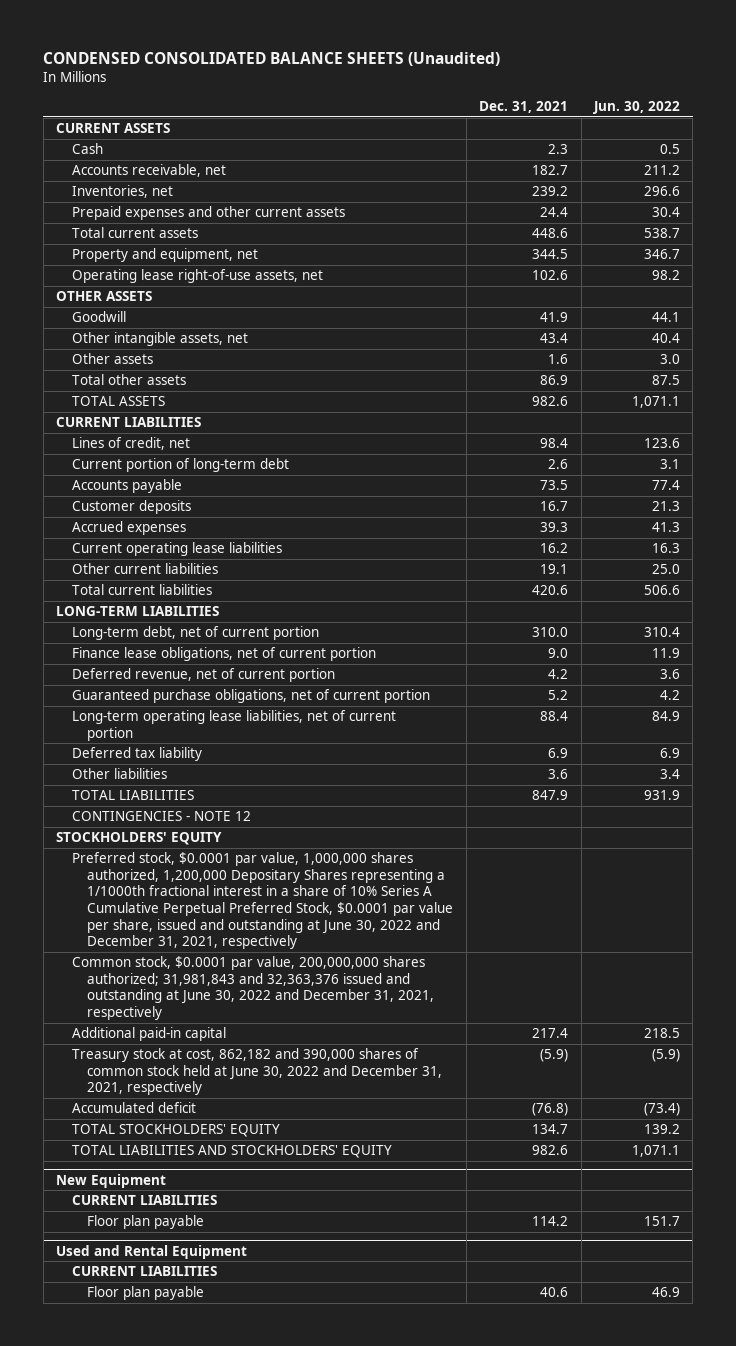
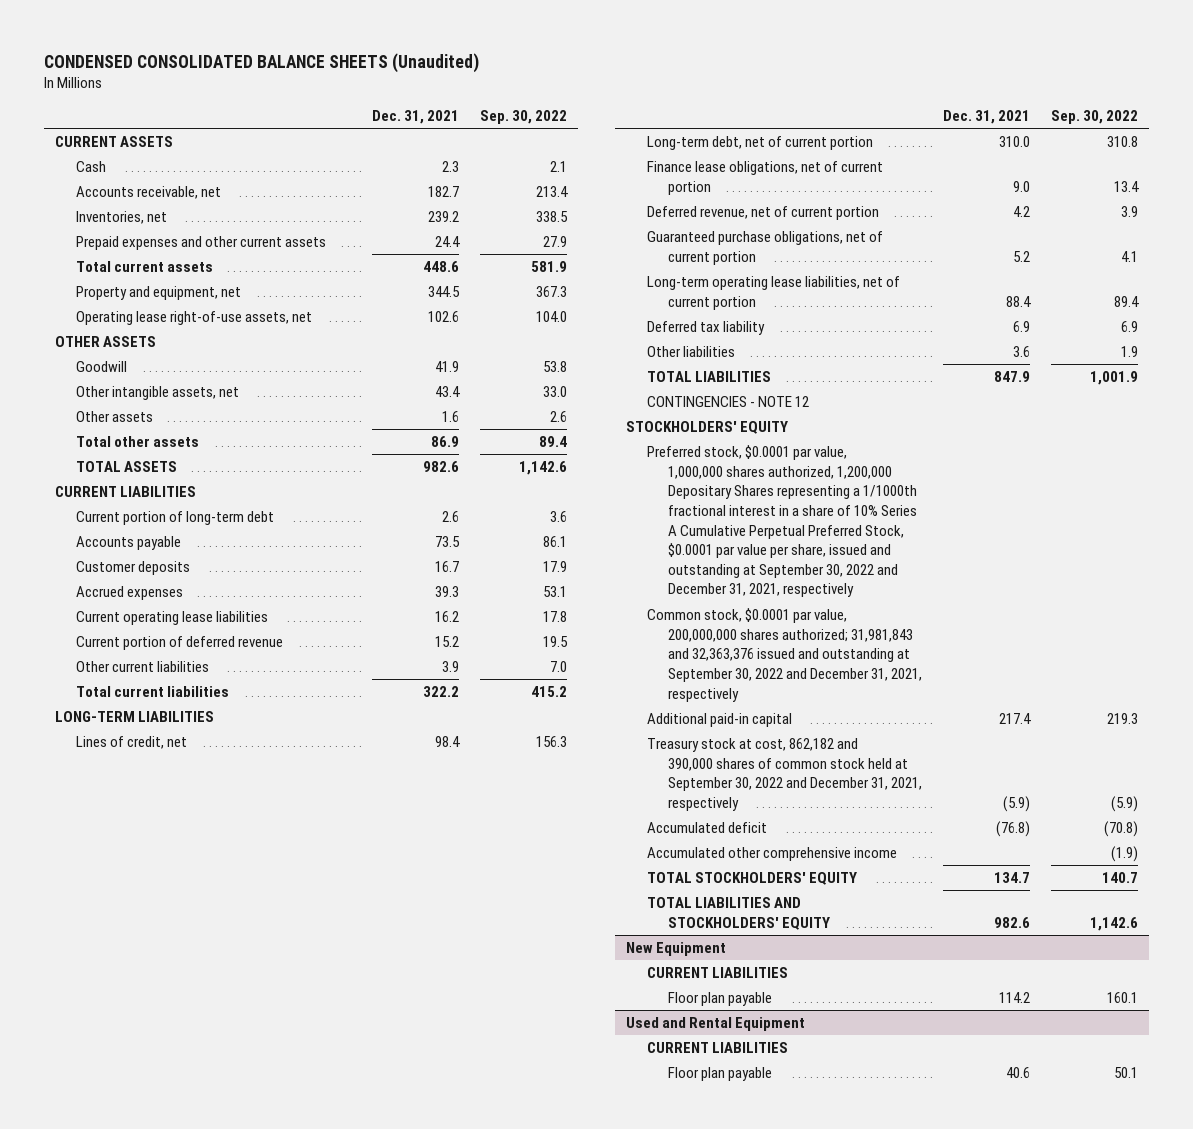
[593,101,681,115] Jun. 30, 2022 -> none
none -> [480,110,568,125] Sep. 30, 2022
none -> [75,636,283,651] Current portion of deferred revenue
[540,564,569,575] 19.1 -> [442,661,460,673] 3.9
[532,585,569,596] 420.6 -> [423,686,460,698] 322.2
[71,437,190,451] Lines of credit, net -> [75,736,187,750] Lines of credit, net
[71,852,454,950] Preferred stock, $0.0001 par value, 1,000,000 shares authorized, 1,200,000 Depositary Shares representing a 1/1000th fractional interest in a share of 10% Series A Cumulative Perpetual Preferred Stock, $0.0001 par value per share, issued and outstanding at June 30, 2022 and December 31, 2021, respectively -> [647,445,918,598] Preferred stock, $0.0001 par value, 1,000,000 shares authorized, 1,200,000 Depositary Shares representing a 1/1000th fractional interest in a share of 10% Series A Cumulative Perpetual Preferred Stock, $0.0001 par value per share, issued and outstanding at September 30, 2022 and December 31, 2021, respectively
[71,956,435,1021] Common stock, $0.0001 par value, 200,000,000 shares authorized; 31,981,843 and 32,363,376 issued and outstanding at June 30, 2022 and December 31, 2021, respectively -> [647,608,923,702] Common stock, $0.0001 par value, 200,000,000 shares authorized; 31,981,843 and 32,363,376 issued and outstanding at September 30, 2022 and December 31, 2021, respectively
[71,1048,443,1096] Treasury stock at cost, 862,182 and 390,000 shares of common stock held at June 30, 2022 and December 31, 2021, respectively -> [647,738,923,811] Treasury stock at cost, 862,182 and 390,000 shares of common stock held at September 30, 2022 and December 31, 2021, respectively
none -> [647,847,898,862] Accumulated other comprehensive income

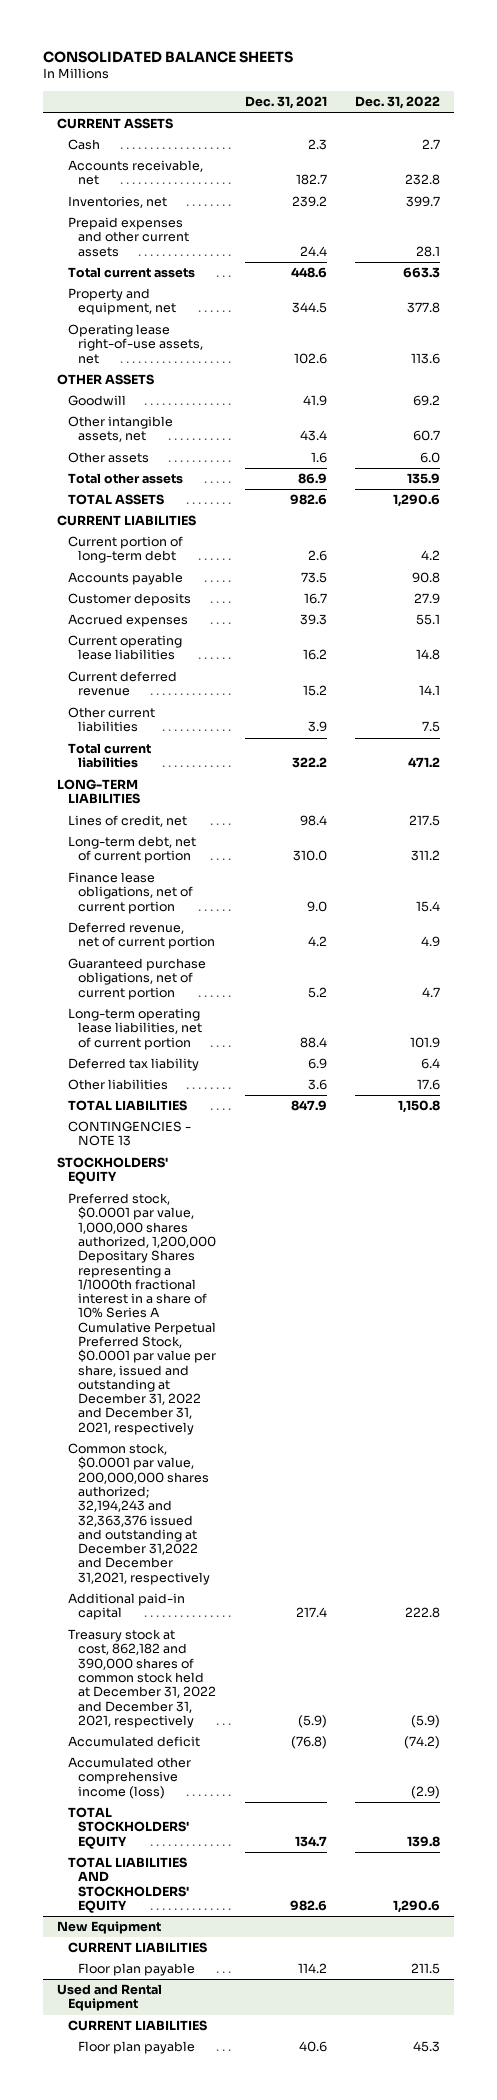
[44,52,480,73] CONDENSED CONSOLIDATED BALANCE SHEETS (Unaudited) -> [42,50,293,63] CONSOLIDATED BALANCE SHEETS
[480,110,568,125] Sep. 30, 2022 -> none
none -> [354,95,440,109] Dec. 31, 2022
[75,636,283,651] Current portion of deferred revenue -> [67,671,177,697] Current deferred revenue
[647,396,810,408] CONTINGENCIES - NOTE 12 -> [67,1121,191,1147] CONTINGENCIES - NOTE 13
[647,445,918,598] Preferred stock, $0.0001 par value, 1,000,000 shares authorized, 1,200,000 Depositary Shares representing a 1/1000th fractional interest in a share of 10% Series A Cumulative Perpetual Preferred Stock, $0.0001 par value per share, issued and outstanding at September 30, 2022 and December 31, 2021, respectively -> [67,1193,217,1435] Preferred stock, $0.0001 par value, 1,000,000 shares authorized, 1,200,000 Depositary Shares representing a 1/1000th fractional interest in a share of 10% Series A Cumulative Perpetual Preferred Stock, $0.0001 par value per share, issued and outstanding at December 31, 2022 and December 31, 2021, respectively
[647,608,923,702] Common stock, $0.0001 par value, 200,000,000 shares authorized; 31,981,843 and 32,363,376 issued and outstanding at September 30, 2022 and December 31, 2021, respectively -> [67,1443,211,1585] Common stock, $0.0001 par value, 200,000,000 shares authorized; 32,194,243 and 32,363,376 issued and outstanding at December 31,2022 and December 31,2021, respectively
[647,738,923,811] Treasury stock at cost, 862,182 and 390,000 shares of common stock held at September 30, 2022 and December 31, 2021, respectively -> [67,1629,217,1728] Treasury stock at cost, 862,182 and 390,000 shares of common stock held at December 31, 2022 and December 31, 2021, respectively
[647,847,898,862] Accumulated other comprehensive income -> [67,1757,191,1799] Accumulated other comprehensive income (loss)

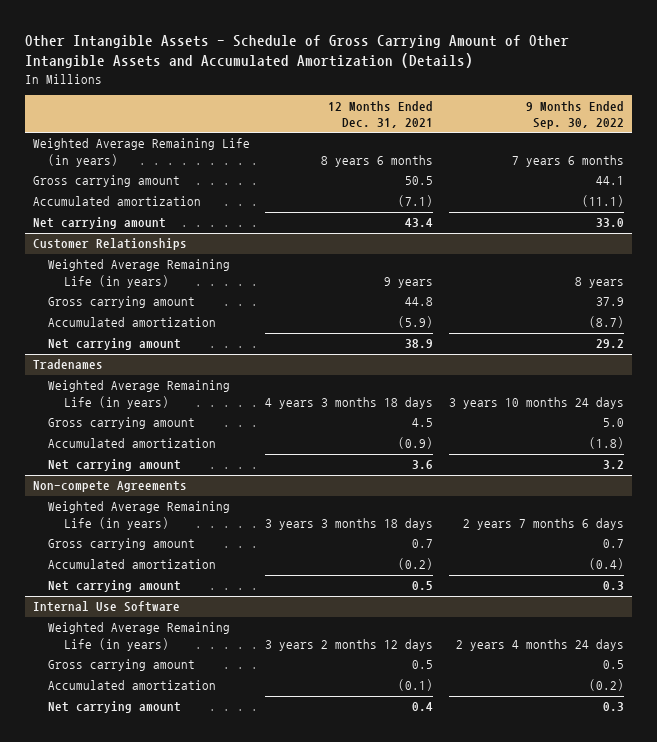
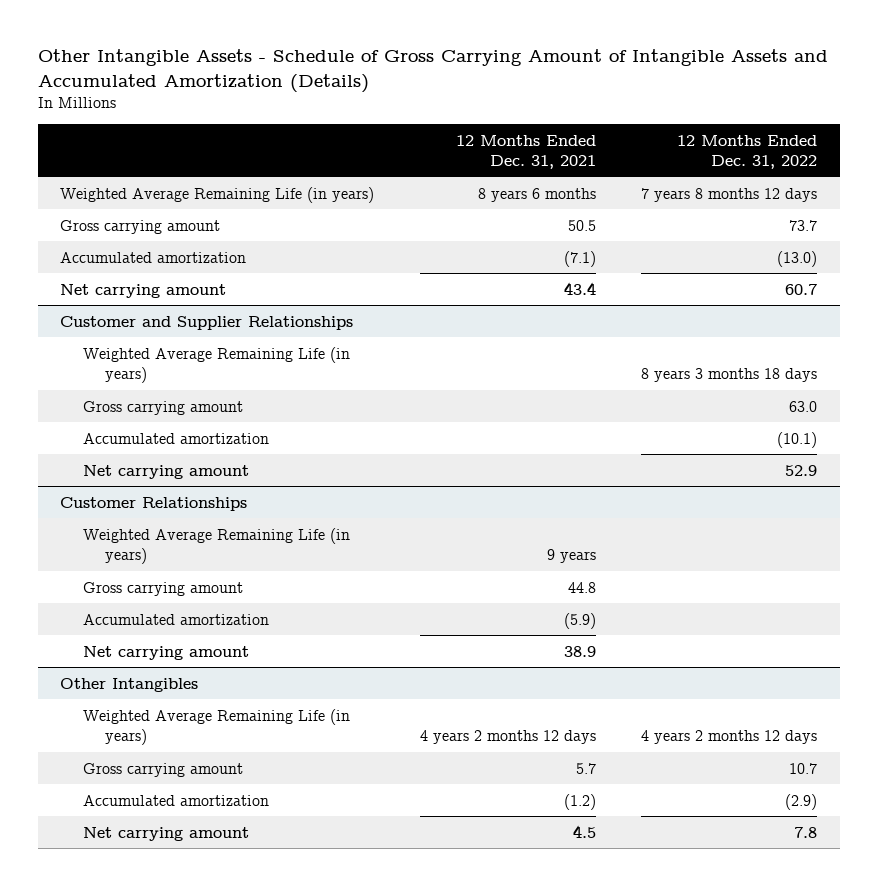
[25,35,570,69] Other Intangible Assets - Schedule of Gross Carrying Amount of Other Intangible Assets and Accumulated Amortization (Details) -> [37,49,828,93] Other Intangible Assets - Schedule of Gross Carrying Amount of Intangible Assets and Accumulated Amortization (Details)
[525,100,624,130] 9 Months Ended Sep. 30, 2022 -> none
none -> [677,134,818,169] 12 Months Ended Dec. 31, 2022
none -> [60,315,354,330] Customer and Supplier Relationships
none -> [82,346,350,383] Weighted Average Remaining Life (in years)
none -> [82,400,243,415] Gross carrying amount
none -> [82,432,269,444] Accumulated amortization
none -> [82,464,249,479] Net carrying amount
[33,359,104,370] Tradenames -> none
[33,481,188,493] Non-compete Agreements -> none
[48,501,231,530] Weighted Average Remaining Life (in years) -> none
[48,538,196,551] Gross carrying amount -> none
[48,559,217,570] Accumulated amortization -> none
[48,580,182,593] Net carrying amount -> none
[33,601,181,613] Internal Use Software -> none
[48,622,231,651] Weighted Average Remaining Life (in years) -> none
[48,659,196,672] Gross carrying amount -> none
[48,680,217,691] Accumulated amortization -> none
[48,701,182,714] Net carrying amount -> none
none -> [60,677,199,692] Other Intangibles
[265,396,434,409] 4 years 3 months 18 days -> [419,729,596,744] 4 years 2 months 12 days
[412,418,434,428] 4.5 -> [575,762,596,774] 5.7
[398,437,434,450] (0.9) -> [563,793,596,810] (1.2)
[412,460,434,470] 3.6 -> [572,824,596,838] 4.5

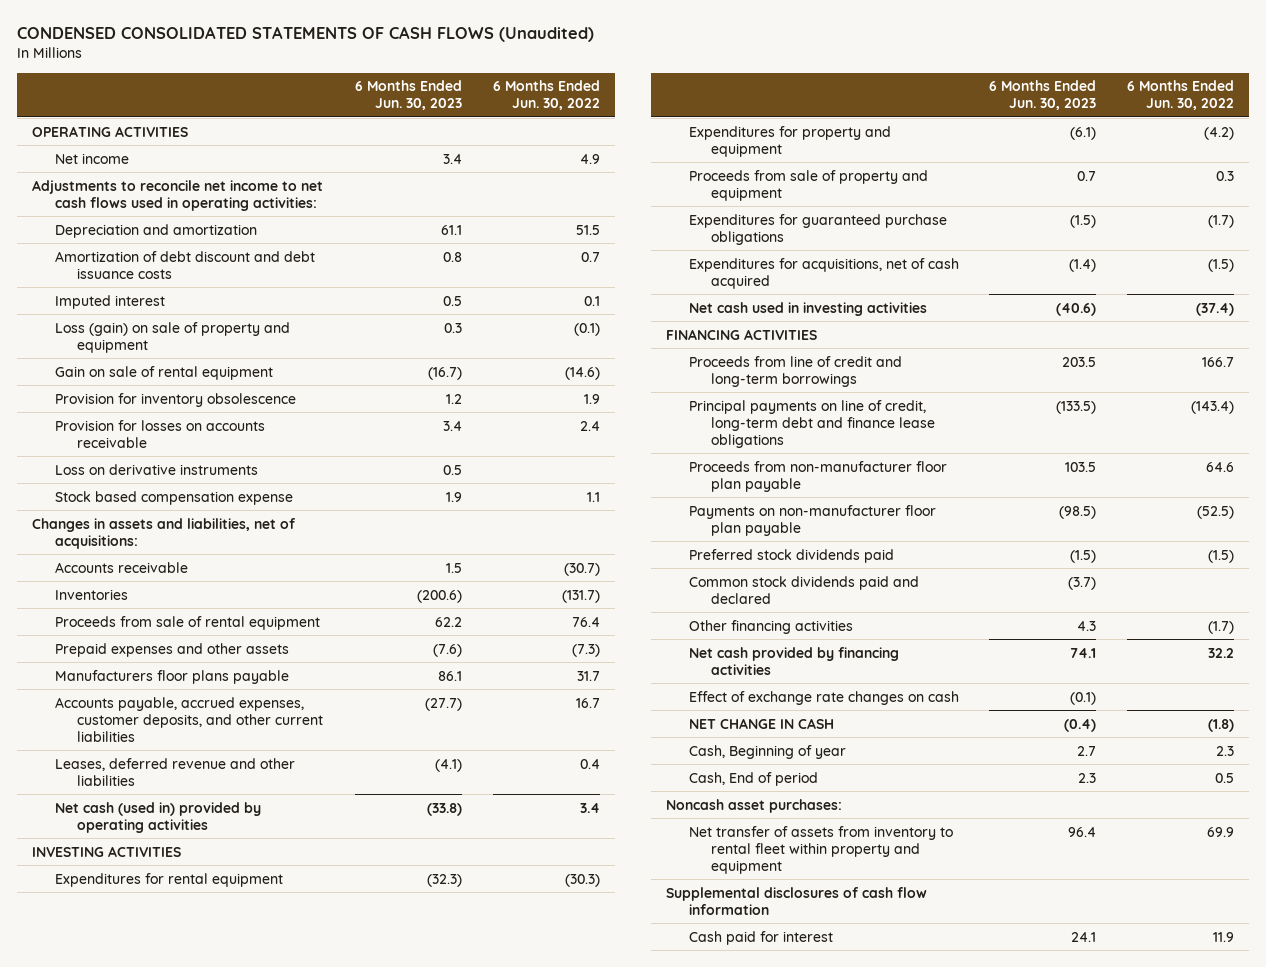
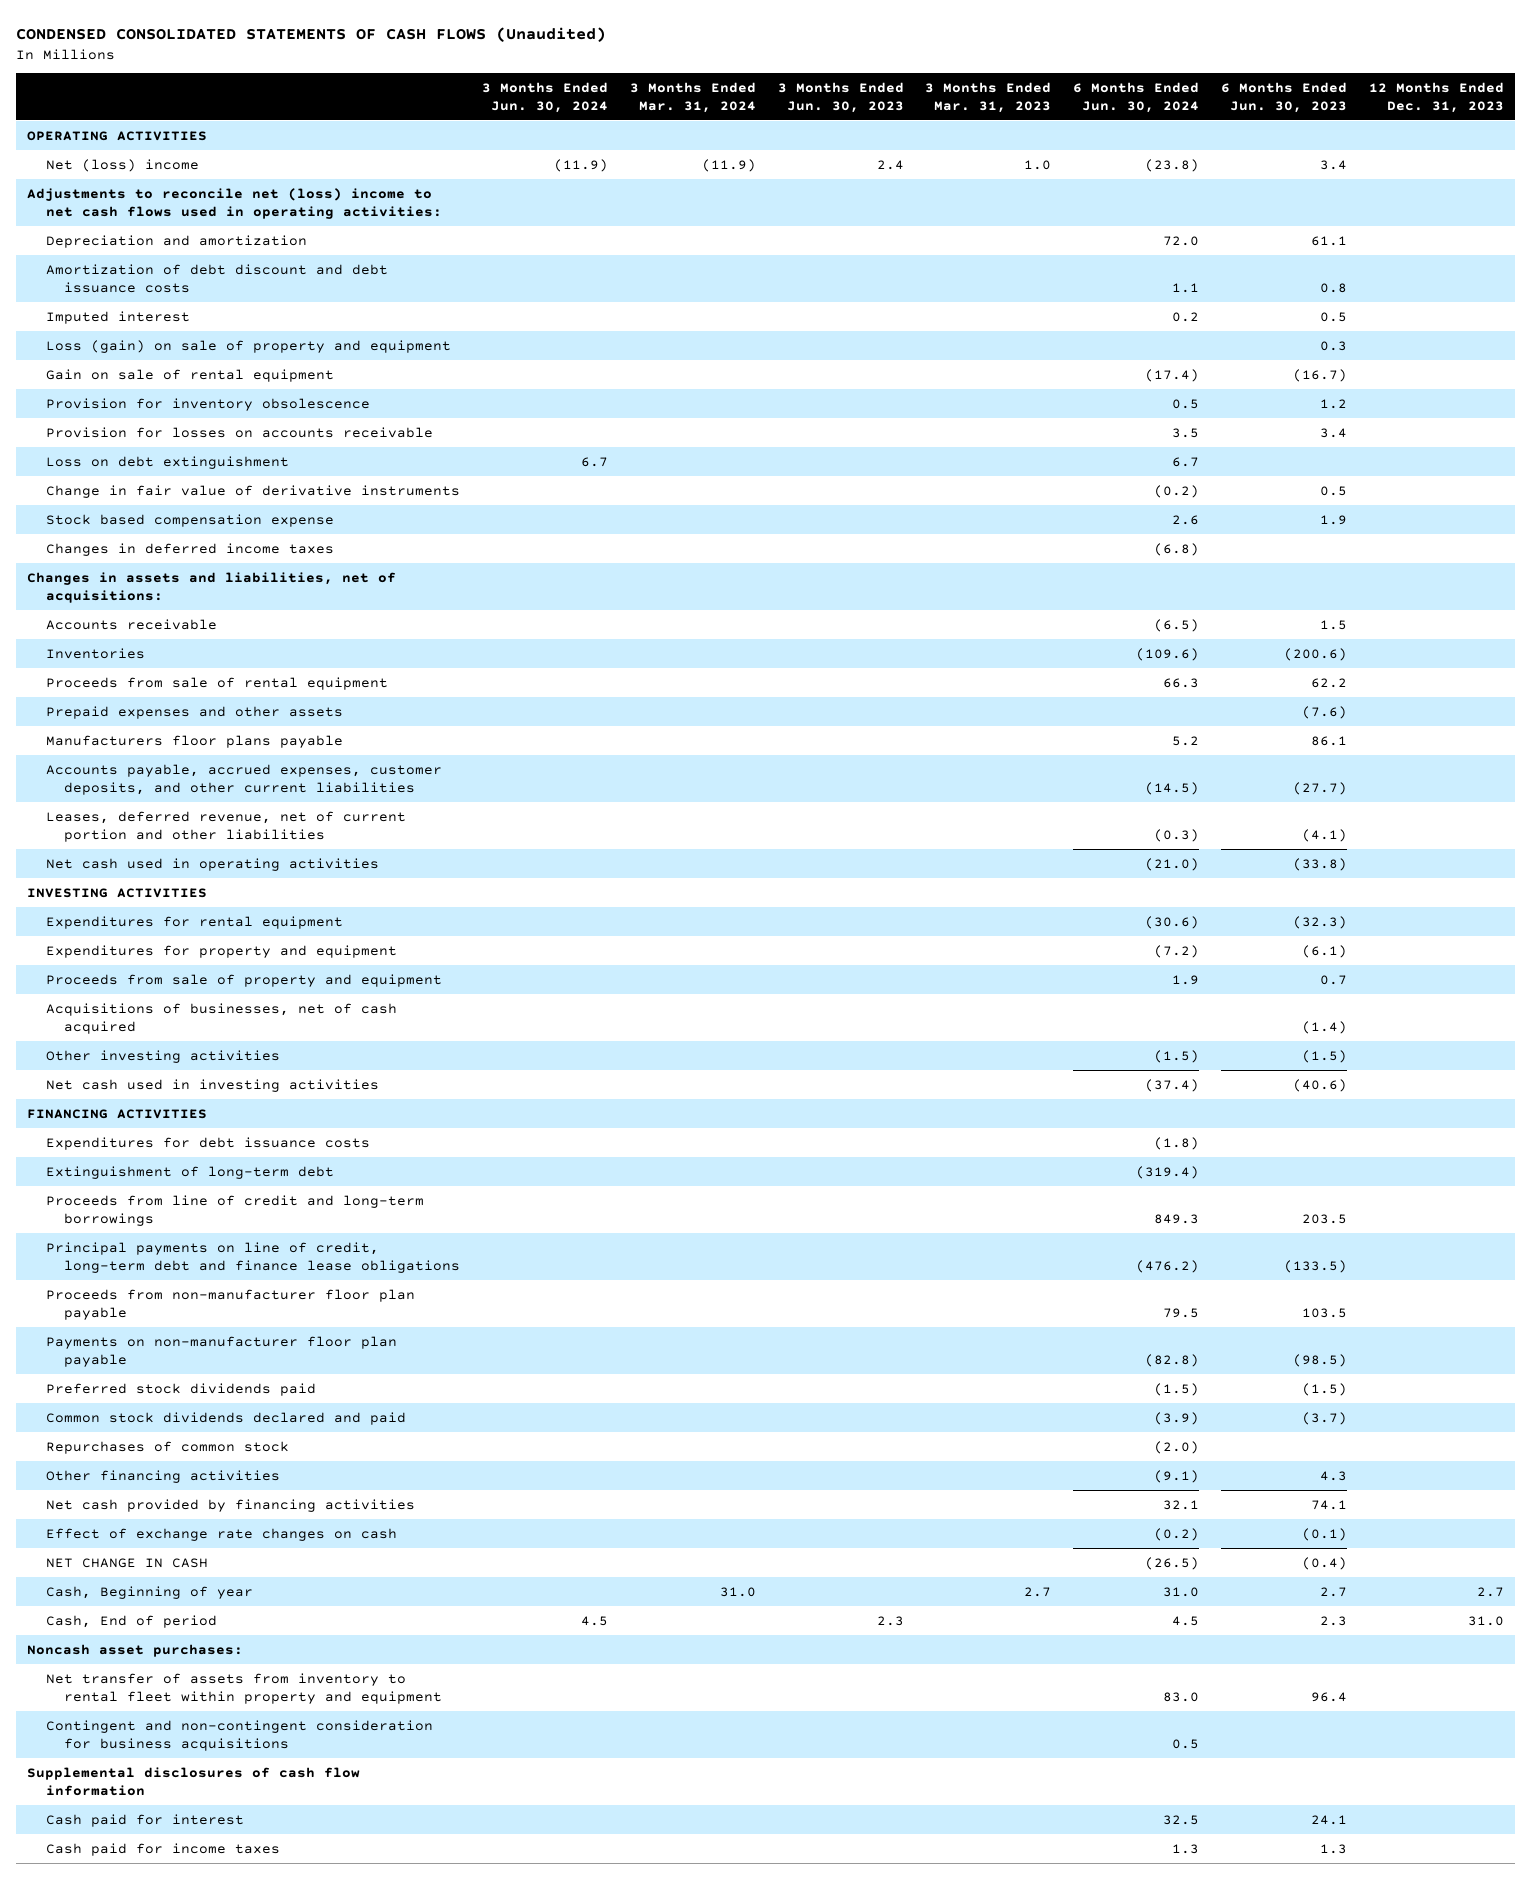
[493,80,601,111] 6 Months Ended Jun. 30, 2022 -> none
none -> [482,82,609,113] 3 Months Ended Jun. 30, 2024
none -> [629,82,756,113] 3 Months Ended Mar. 31, 2024
none -> [777,82,904,113] 3 Months Ended Jun. 30, 2023
none -> [925,82,1052,113] 3 Months Ended Mar. 31, 2023
none -> [1073,82,1200,113] 6 Months Ended Jun. 30, 2024
none -> [1368,82,1504,113] 12 Months Ended Dec. 31, 2023
[54,152,129,164] Net income -> [45,158,199,172] Net (loss) income
[32,179,324,211] Adjustments to reconcile net income to net cash flows used in operating activities: -> [26,187,442,219] Adjustments to reconcile net (loss) income to net cash flows used in operating activities:
[54,463,258,475] Loss on derivative instruments -> none
none -> [45,455,289,469] Loss on debt extinguishment
none -> [45,484,460,498] Change in fair value of derivative instruments
none -> [45,542,334,556] Changes in deferred income taxes
[54,757,295,786] Leases, deferred revenue and other liabilities -> [45,810,406,842] Leases, deferred revenue, net of current portion and other liabilities
[54,801,261,833] Net cash (used in) provided by operating activities -> [45,857,379,871] Net cash used in operating activities
[688,213,947,245] Expenditures for guaranteed purchase obligations -> none
[688,257,959,289] Expenditures for acquisitions, net of cash acquired -> [45,1002,397,1034] Acquisitions of businesses, net of cash acquired
none -> [45,1049,280,1063] Other investing activities
none -> [45,1136,370,1150] Expenditures for debt issuance costs
none -> [45,1165,334,1179] Extinguishment of long-term debt
[688,575,919,604] Common stock dividends paid and declared -> [45,1411,406,1425] Common stock dividends declared and paid
none -> [45,1440,289,1454] Repurchases of common stock
none -> [45,1719,433,1751] Contingent and non-contingent consideration for business acquisitions
none -> [45,1842,280,1856] Cash paid for income taxes

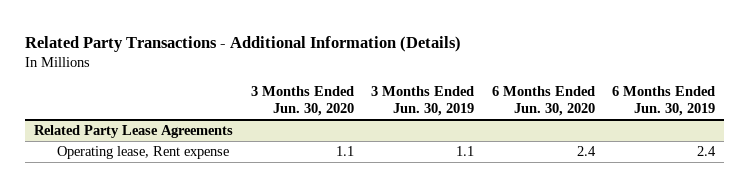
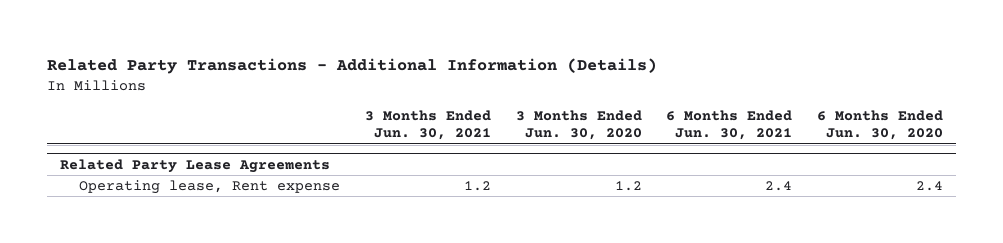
[371,86,475,117] 3 Months Ended Jun. 30, 2019 -> none
[611,86,715,117] 6 Months Ended Jun. 30, 2019 -> none
none -> [364,109,491,141] 3 Months Ended Jun. 30, 2021
none -> [666,109,793,141] 6 Months Ended Jun. 30, 2021
[335,146,354,157] 1.1 -> [614,180,642,191] 1.2

